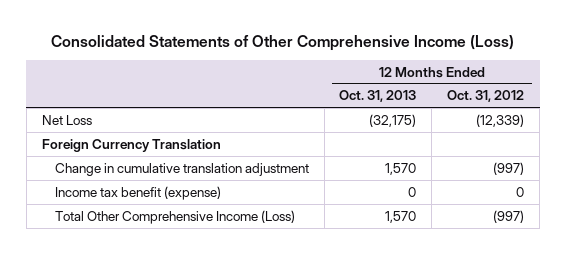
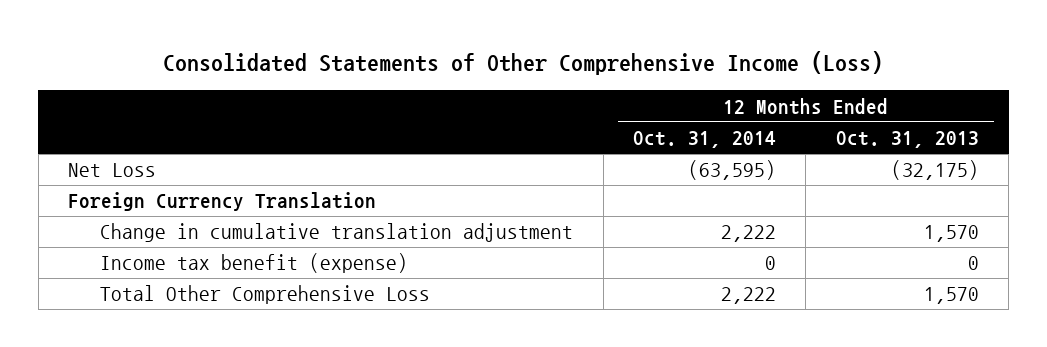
[447,90,525,103] Oct. 31, 2012 -> none
none -> [633,131,777,149] Oct. 31, 2014
[54,209,295,224] Total Other Comprehensive Income (Loss) -> [100,285,431,305] Total Other Comprehensive Loss

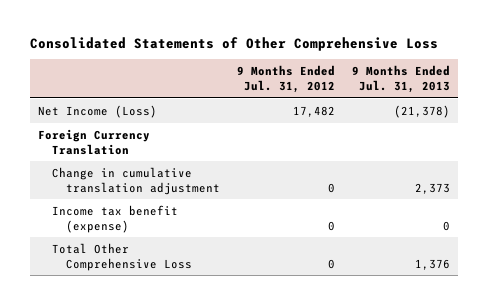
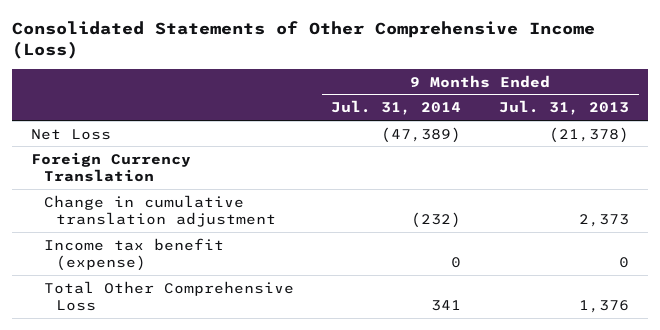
[29,36,438,51] Consolidated Statements of Other Comprehensive Loss -> [11,20,595,60] Consolidated Statements of Other Comprehensive Income (Loss)
[237,65,336,93] 9 Months Ended Jul. 31, 2012 -> none
none -> [331,100,462,116] Jul. 31, 2014
[38,104,158,118] Net Income (Loss) -> [30,128,111,140] Net Loss

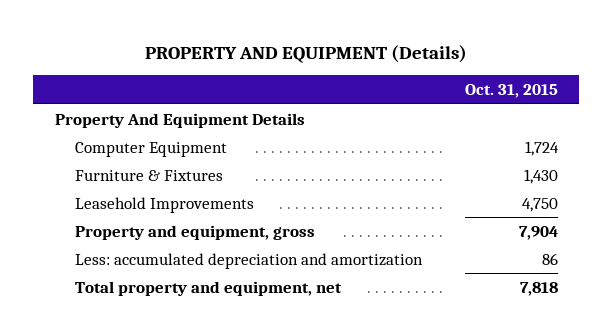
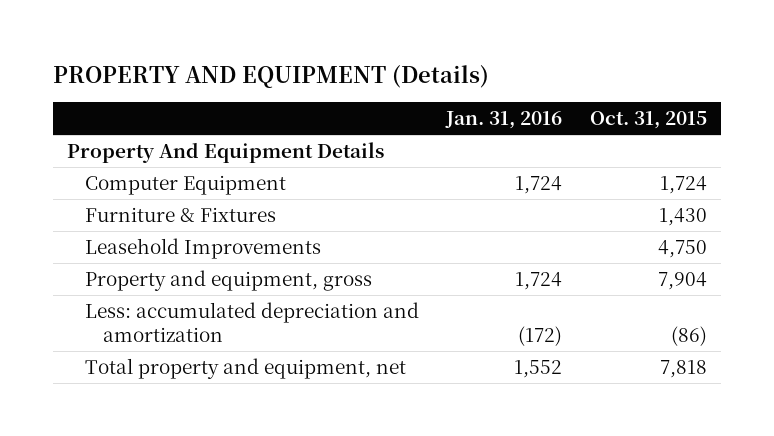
none -> [445,110,563,129] Jan. 31, 2016
[541,252,558,265] 86 -> [671,325,708,346] (86)

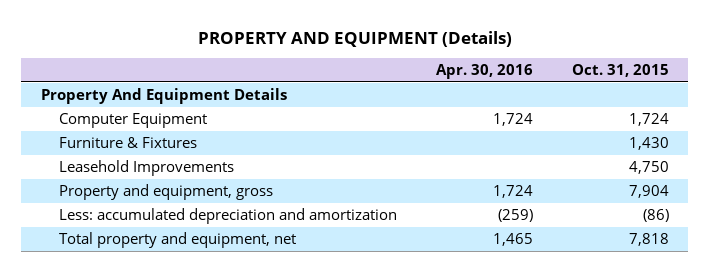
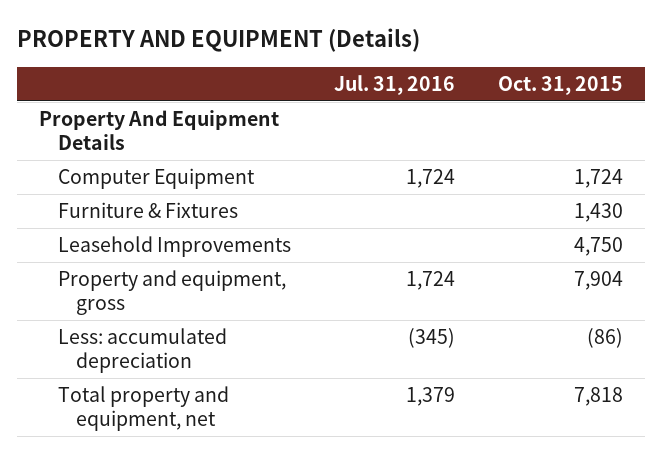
[435,63,533,79] Apr. 30, 2016 -> none
none -> [334,74,456,95] Jul. 31, 2016
[58,207,397,224] Less: accumulated depreciation and amortization -> [57,327,227,374] Less: accumulated depreciation

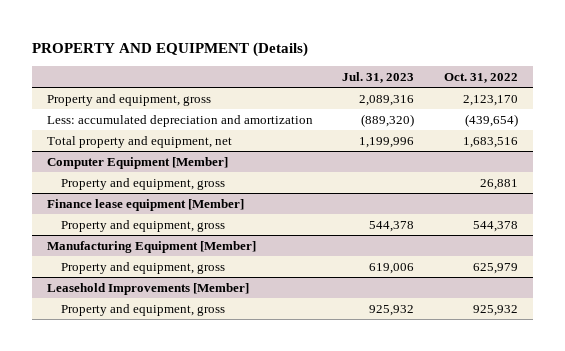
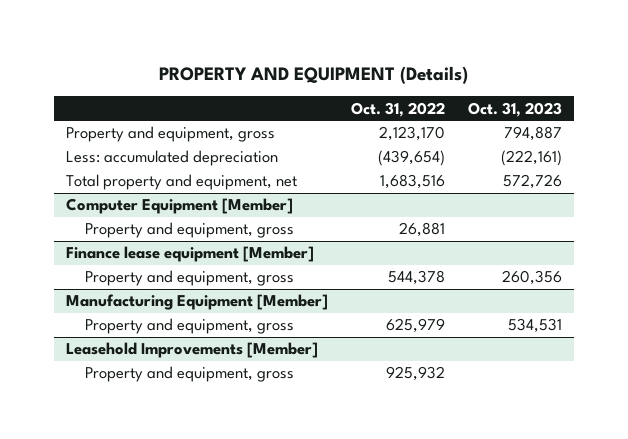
[342,71,415,83] Jul. 31, 2023 -> none
none -> [468,101,563,117] Oct. 31, 2023
[47,114,314,127] Less: accumulated depreciation and amortization -> [65,150,278,167] Less: accumulated depreciation

